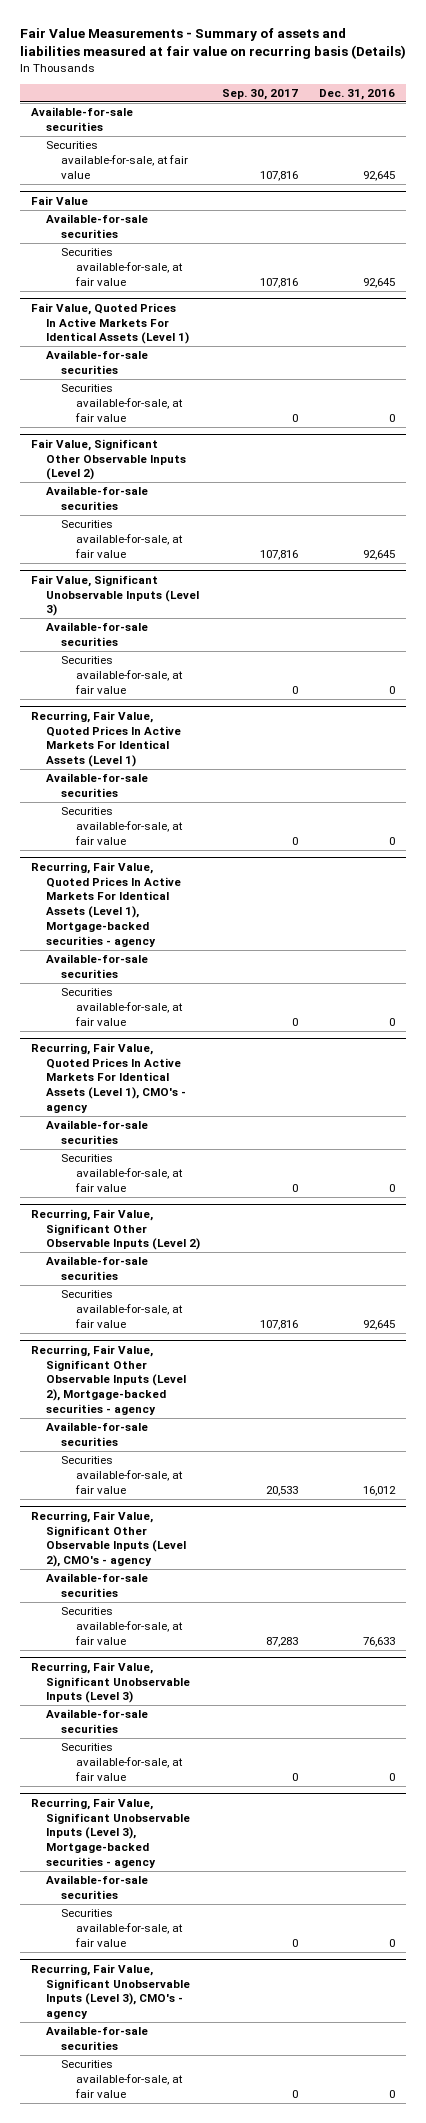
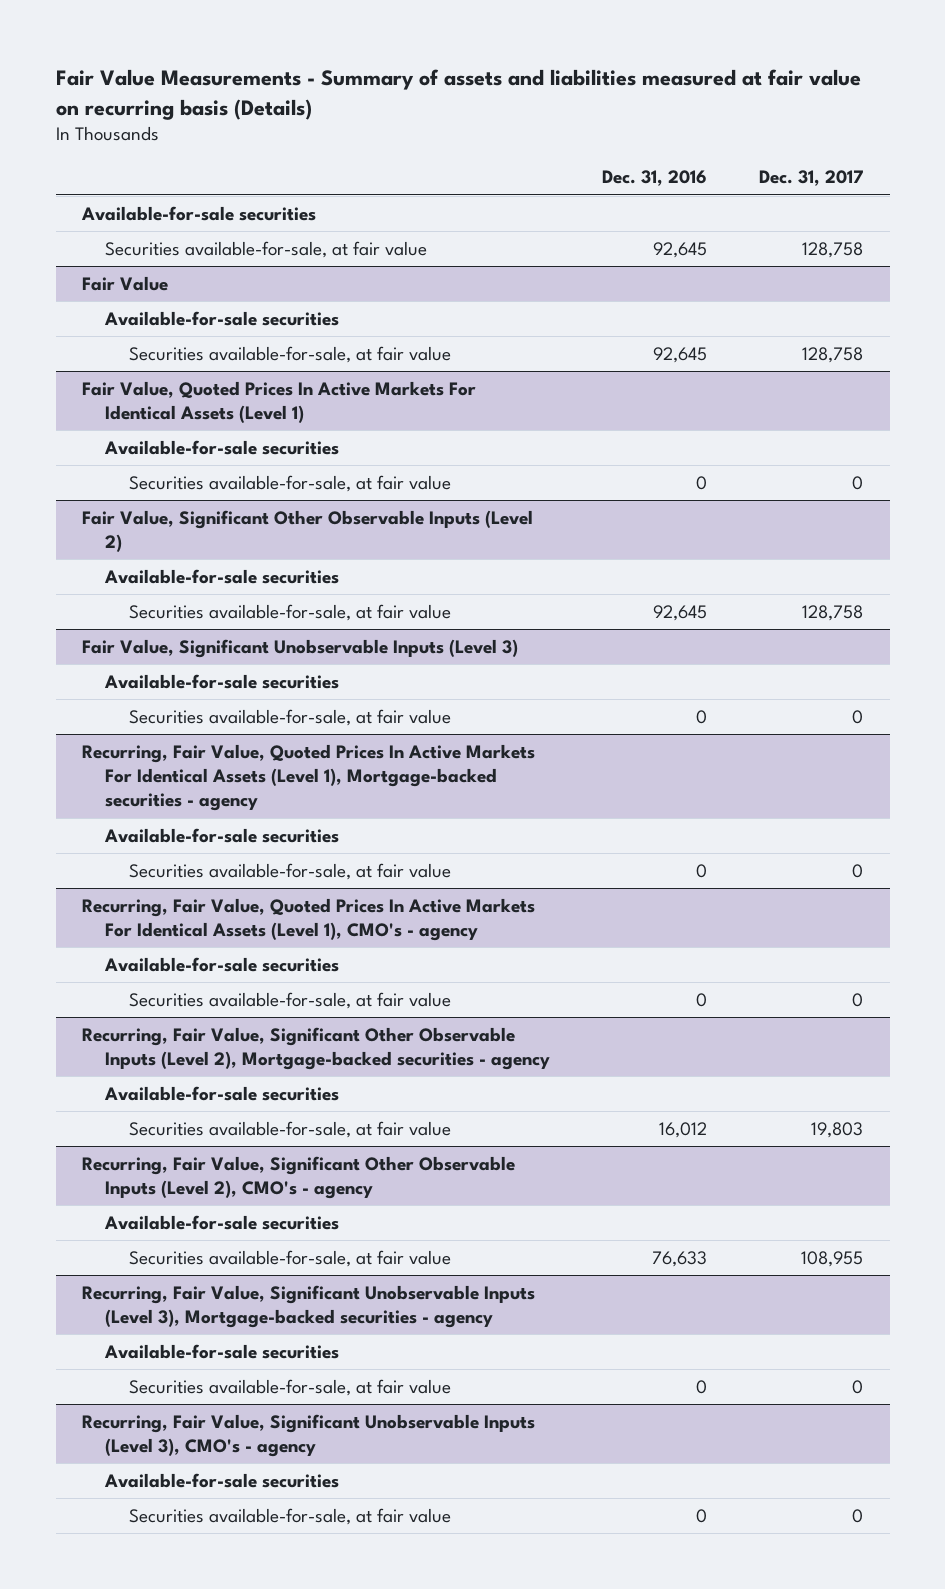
[221,88,298,100] Sep. 30, 2017 -> none
none -> [759,170,864,187] Dec. 31, 2017
[30,710,181,768] Recurring, Fair Value, Quoted Prices In Active Markets For Identical Assets (Level 1) -> none
[45,773,148,798] Available-for-sale securities -> none
[60,807,183,845] Securities available-for-sale, at fair value -> none
[30,1208,200,1251] Recurring, Fair Value, Significant Other Observable Inputs (Level 2) -> none
[45,1256,148,1281] Available-for-sale securities -> none
[60,1290,183,1328] Securities available-for-sale, at fair value -> none
[30,1661,190,1704] Recurring, Fair Value, Significant Unobservable Inputs (Level 3) -> none
[45,1709,148,1734] Available-for-sale securities -> none
[60,1743,183,1781] Securities available-for-sale, at fair value -> none

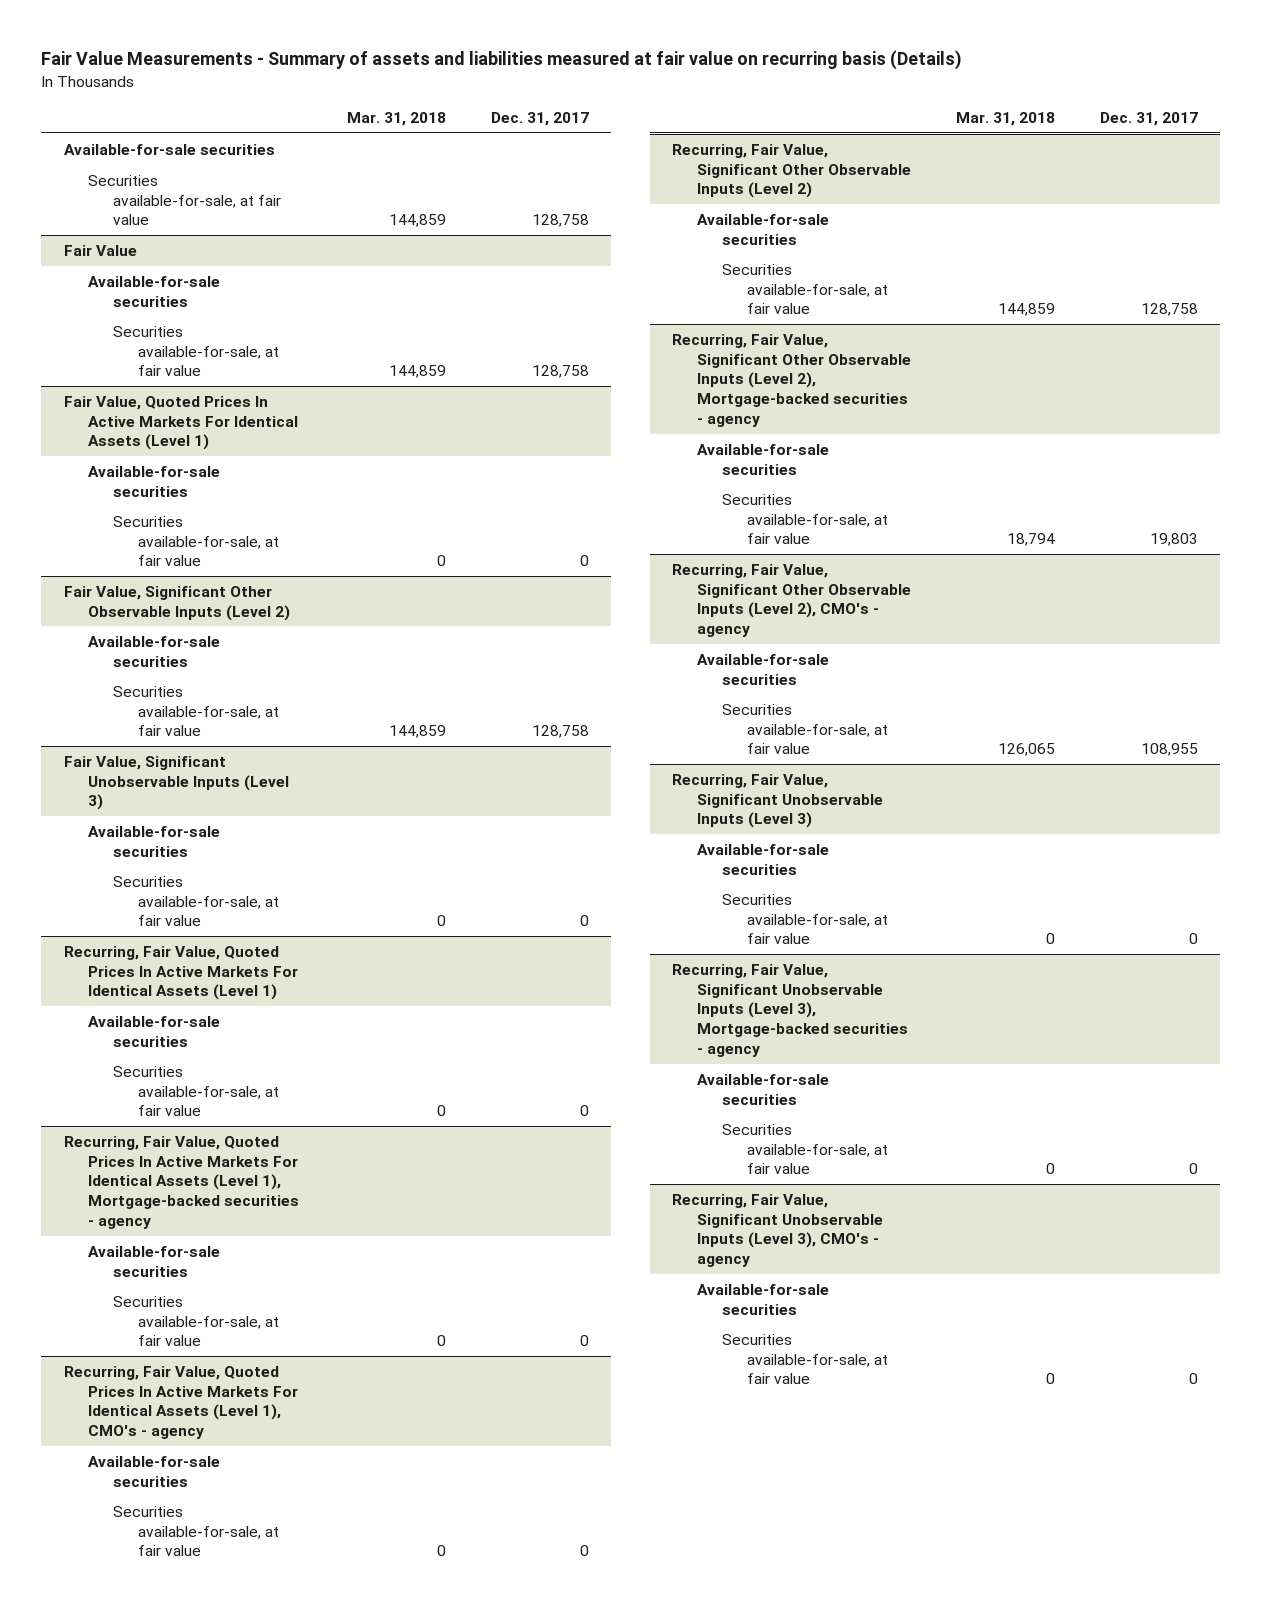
[602,170,708,187] Dec. 31, 2016 -> none
none -> [347,112,447,127] Mar. 31, 2018
none -> [63,945,299,1001] Recurring, Fair Value, Quoted Prices In Active Markets For Identical Assets (Level 1)
none -> [88,1015,221,1047] Available-for-sale securities
none -> [113,1065,280,1117] Securities available-for-sale, at fair value
none -> [672,143,912,199] Recurring, Fair Value, Significant Other Observable Inputs (Level 2)
none -> [697,213,830,245] Available-for-sale securities
none -> [722,263,889,315] Securities available-for-sale, at fair value
none -> [672,773,884,829] Recurring, Fair Value, Significant Unobservable Inputs (Level 3)
none -> [697,843,830,875] Available-for-sale securities
none -> [722,893,889,945] Securities available-for-sale, at fair value

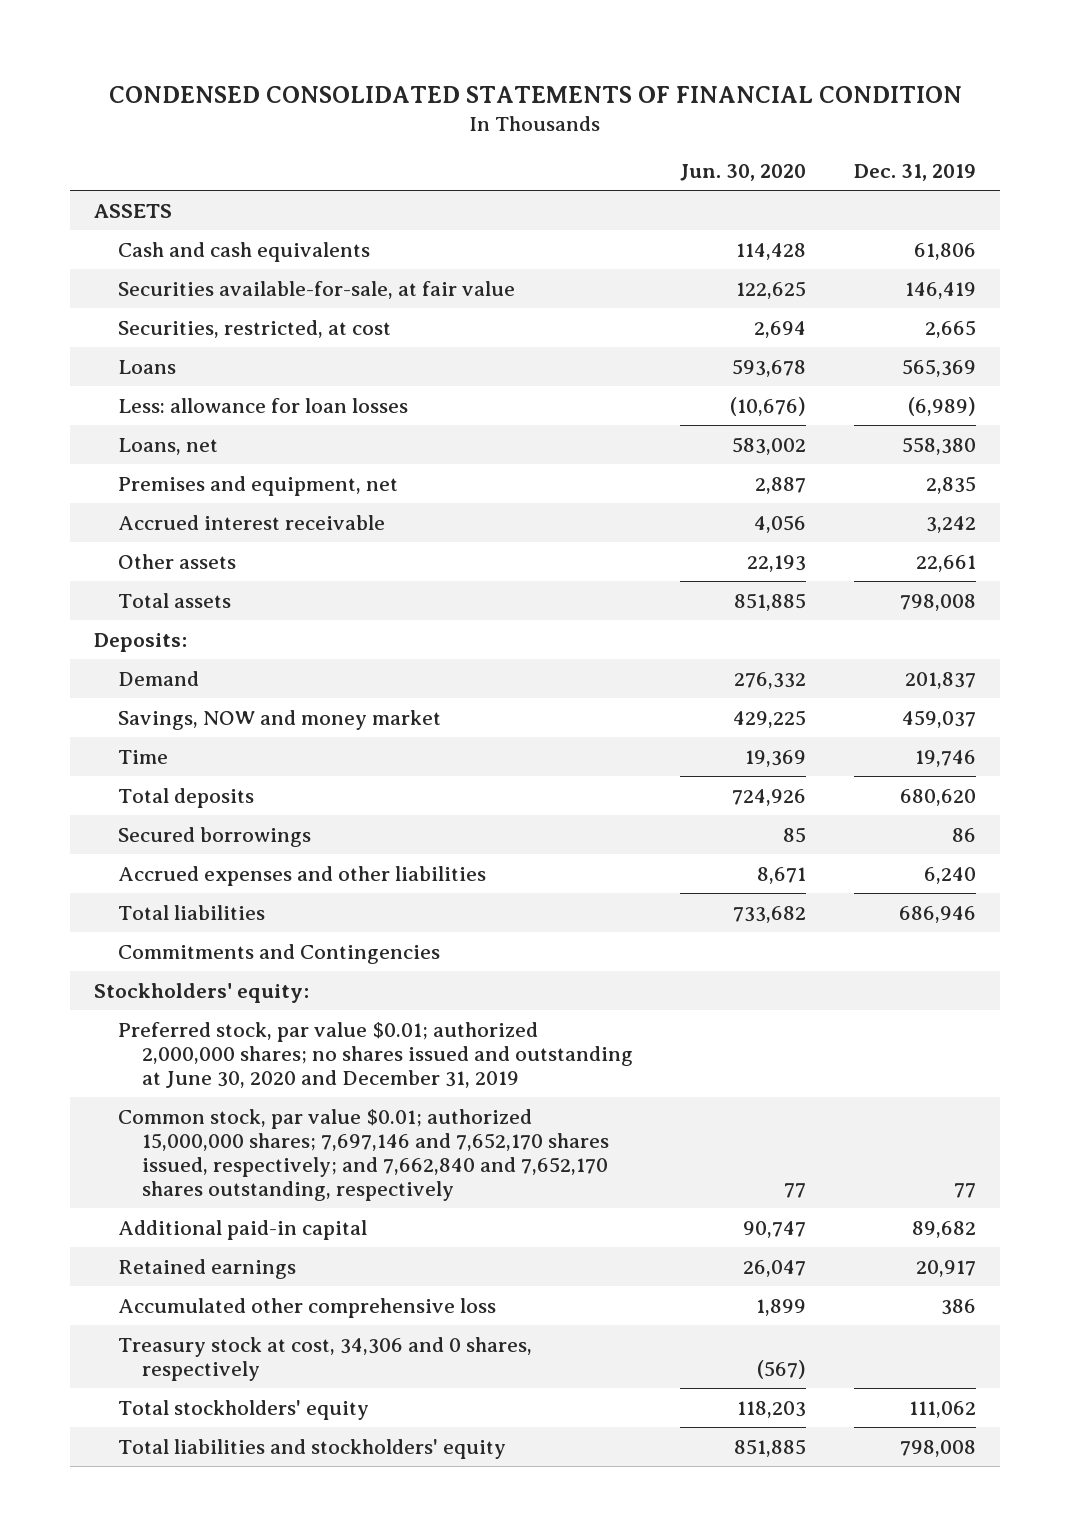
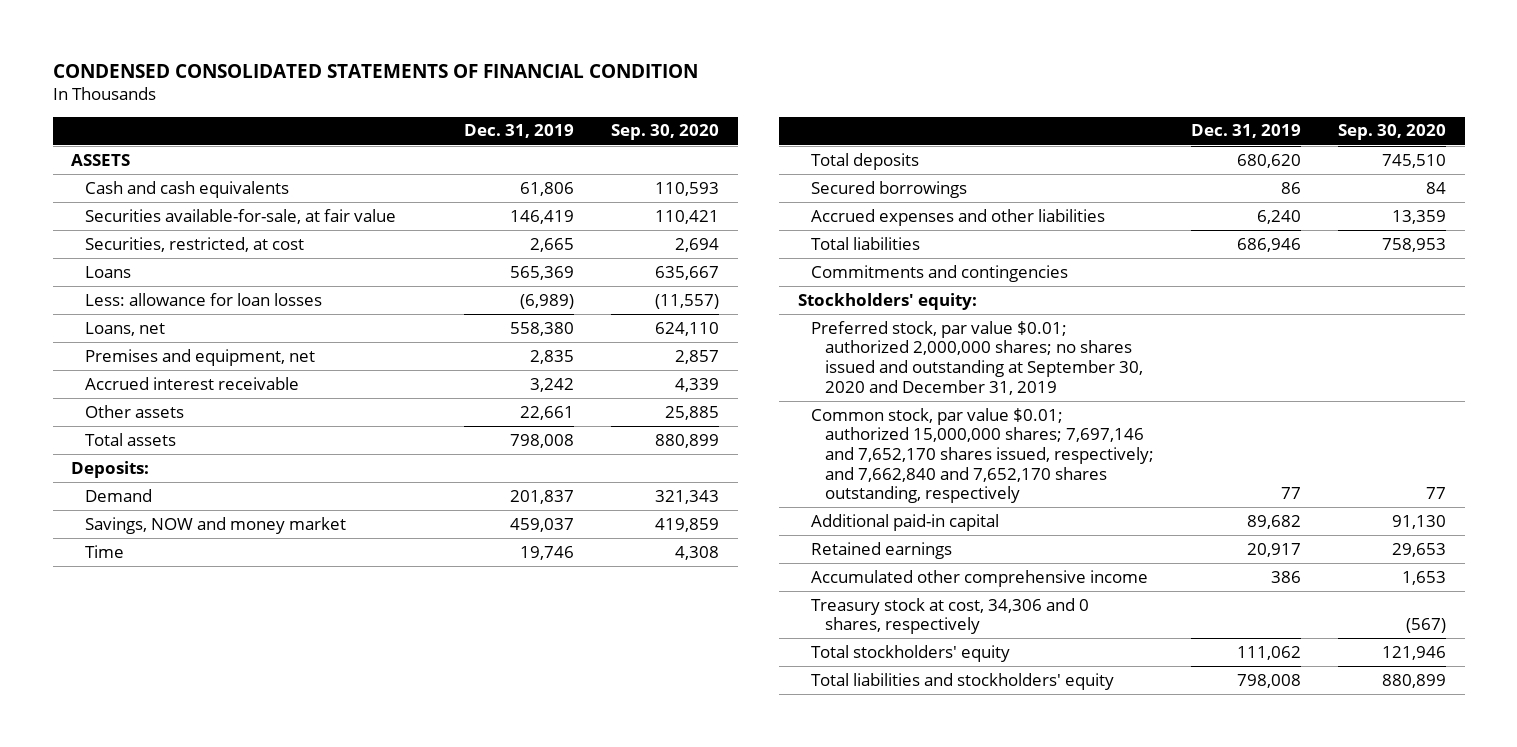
[680,164,807,182] Jun. 30, 2020 -> none
none -> [611,124,720,141] Sep. 30, 2020
[117,943,440,964] Commitments and Contingencies -> [811,264,1069,282] Commitments and contingencies
[117,1021,633,1088] Preferred stock, par value $0.01; authorized 2,000,000 shares; no shares issued and outstanding at June 30, 2020 and December 31, 2019 -> [811,320,1143,395] Preferred stock, par value $0.01; authorized 2,000,000 shares; no shares issued and outstanding at September 30, 2020 and December 31, 2019
[117,1297,496,1318] Accumulated other comprehensive loss -> [811,569,1149,587] Accumulated other comprehensive income

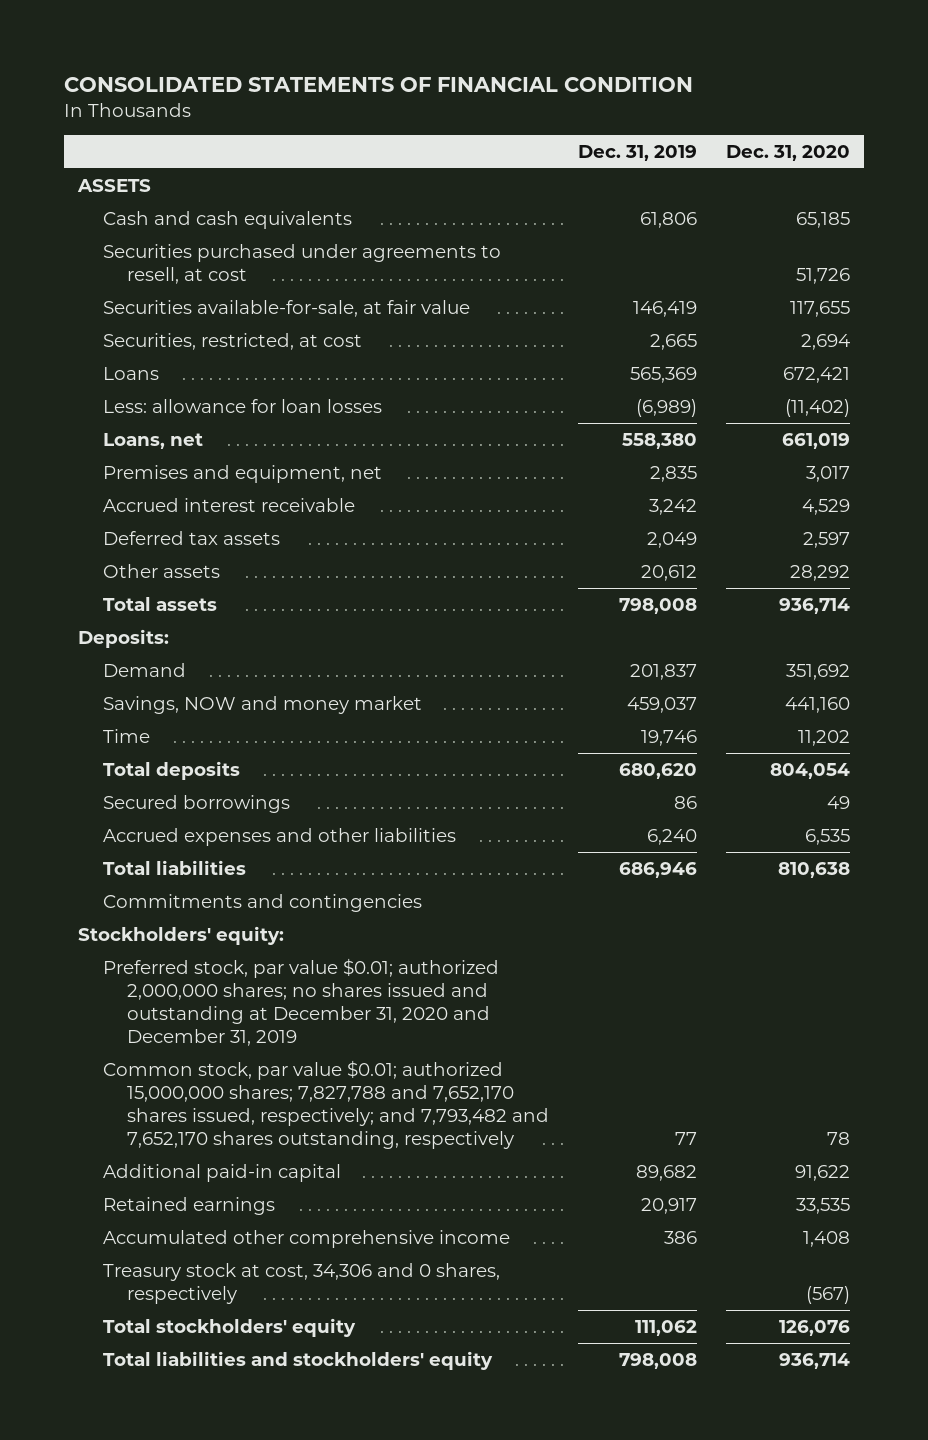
[52,64,698,79] CONDENSED CONSOLIDATED STATEMENTS OF FINANCIAL CONDITION -> [63,77,693,93] CONSOLIDATED STATEMENTS OF FINANCIAL CONDITION
[611,124,720,141] Sep. 30, 2020 -> none
none -> [725,144,850,161] Dec. 31, 2020
none -> [102,243,501,284] Securities purchased under agreements to resell, at cost
none -> [102,530,280,545] Deferred tax assets
[520,405,575,420] 22,661 -> [641,564,698,581] 20,612
[811,320,1143,395] Preferred stock, par value $0.01; authorized 2,000,000 shares; no shares issued and outstanding at September 30, 2020 and December 31, 2019 -> [102,957,499,1046] Preferred stock, par value $0.01; authorized 2,000,000 shares; no shares issued and outstanding at December 31, 2020 and December 31, 2019
[811,407,1154,504] Common stock, par value $0.01; authorized 15,000,000 shares; 7,697,146 and 7,652,170 shares issued, respectively; and 7,662,840 and 7,652,170 shares outstanding, respectively -> [102,1059,550,1149] Common stock, par value $0.01; authorized 15,000,000 shares; 7,827,788 and 7,652,170 shares issued, respectively; and 7,793,482 and 7,652,170 shares outstanding, respectively

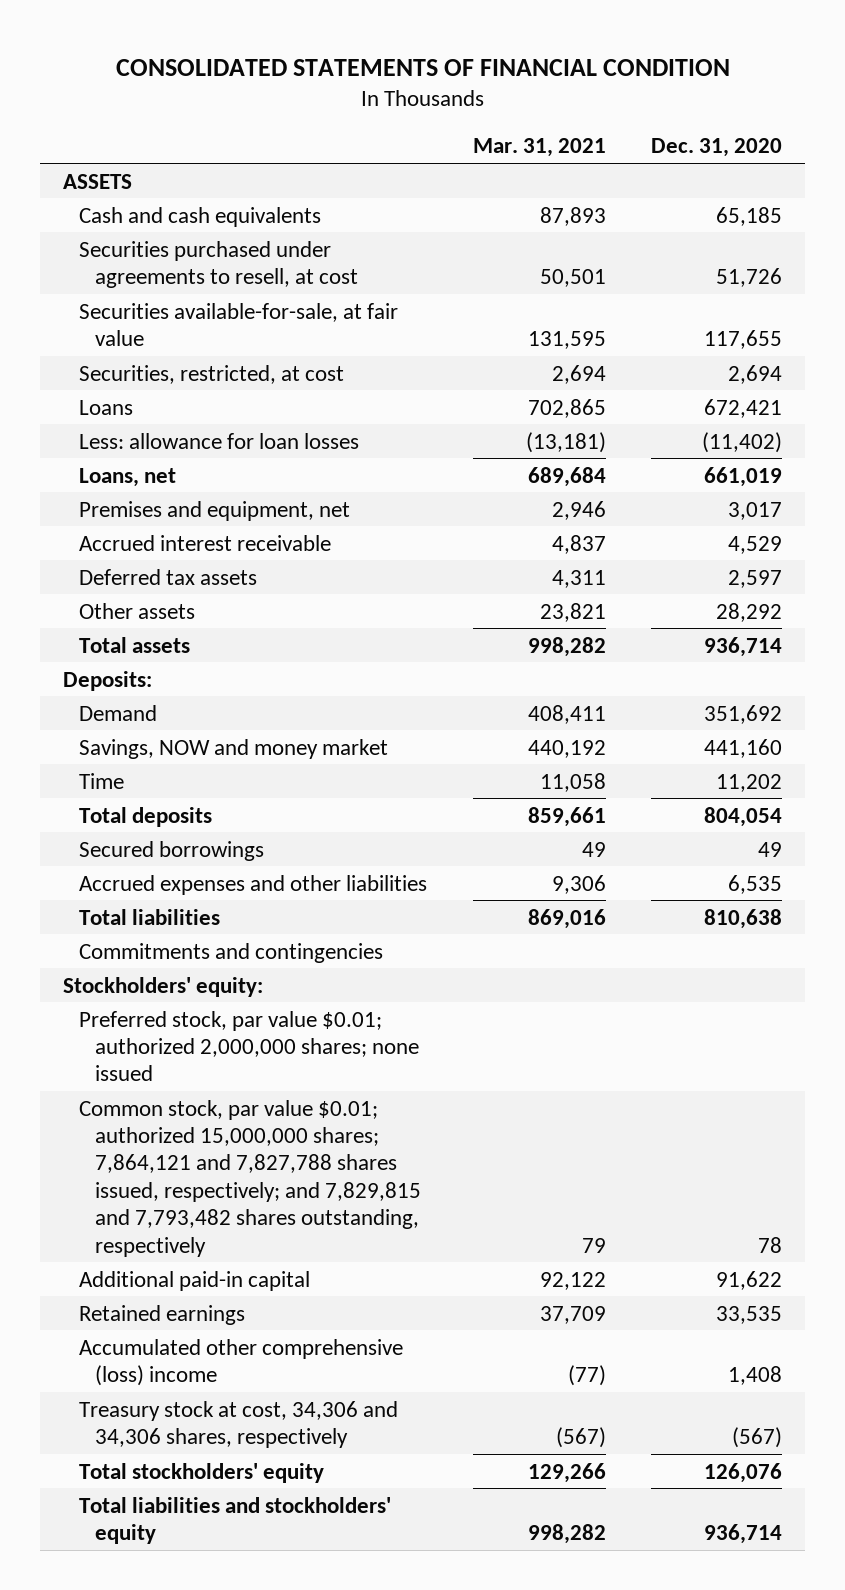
[578,144,698,161] Dec. 31, 2019 -> none
none -> [472,138,606,158] Mar. 31, 2021
[102,957,499,1046] Preferred stock, par value $0.01; authorized 2,000,000 shares; no shares issued and outstanding at December 31, 2020 and December 31, 2019 -> [79,1010,420,1082] Preferred stock, par value $0.01; authorized 2,000,000 shares; none issued
[102,1059,550,1149] Common stock, par value $0.01; authorized 15,000,000 shares; 7,827,788 and 7,652,170 shares issued, respectively; and 7,793,482 and 7,652,170 shares outstanding, respectively -> [79,1099,422,1257] Common stock, par value $0.01; authorized 15,000,000 shares; 7,864,121 and 7,827,788 shares issued, respectively; and 7,829,815 and 7,793,482 shares outstanding, respectively
[102,1229,510,1248] Accumulated other comprehensive income -> [79,1338,404,1386] Accumulated other comprehensive (loss) income
[102,1262,500,1304] Treasury stock at cost, 34,306 and 0 shares, respectively -> [79,1400,399,1448] Treasury stock at cost, 34,306 and 34,306 shares, respectively

